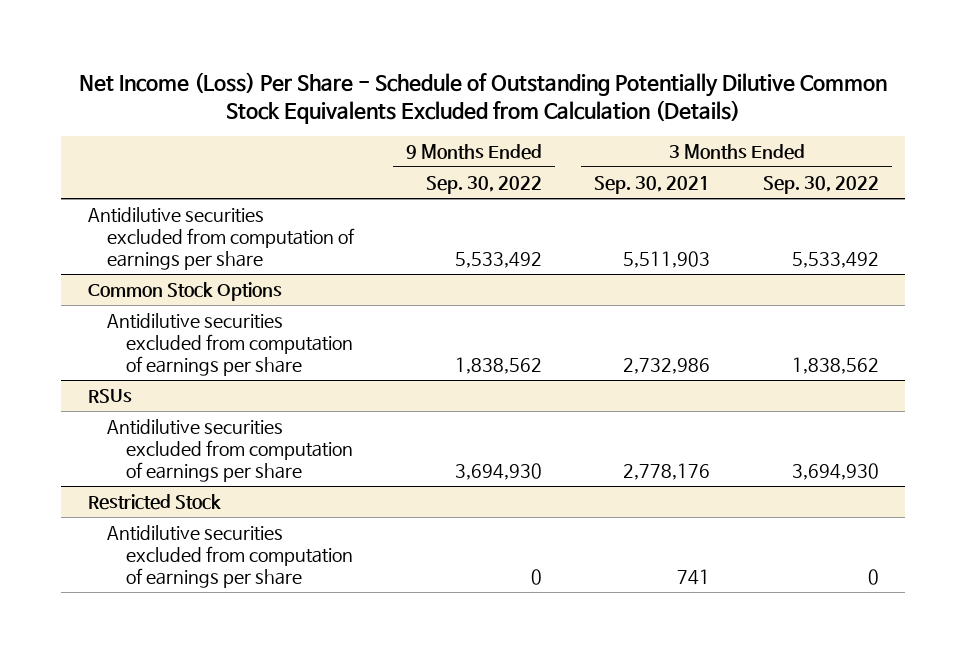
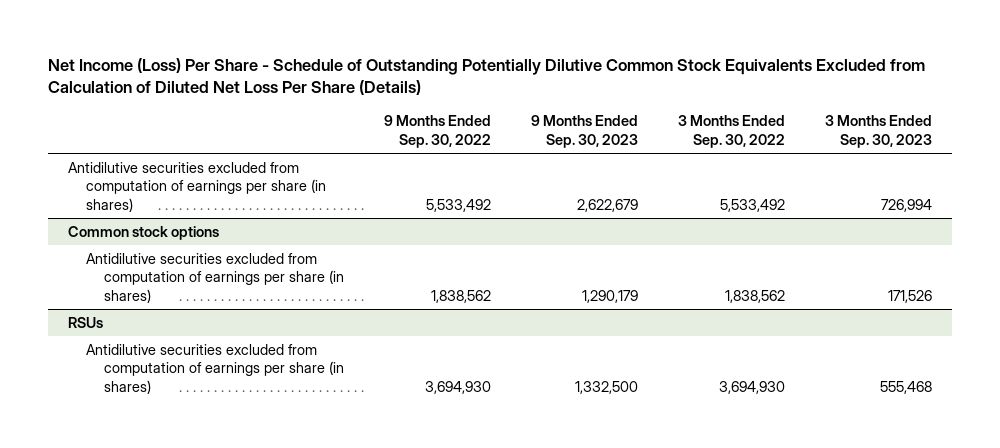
[79,71,888,124] Net Income (Loss) Per Share - Schedule of Outstanding Potentially Dilutive Common Stock Equivalents Excluded from Calculation (Details) -> [48,57,926,95] Net Income (Loss) Per Share - Schedule of Outstanding Potentially Dilutive Common Stock Equivalents Excluded from Calculation of Diluted Net Loss Per Share (Details)
[594,176,711,195] Sep. 30, 2021 -> none
none -> [530,115,638,148] 9 Months Ended Sep. 30, 2023
none -> [824,115,932,148] 3 Months Ended Sep. 30, 2023
[87,207,355,271] Antidilutive securities excluded from computation of earnings per share -> [68,161,326,212] Antidilutive securities excluded from computation of earnings per share (in shares)
[87,282,282,302] Common Stock Options -> [68,225,220,240] Common stock options
[106,313,353,377] Antidilutive securities excluded from computation of earnings per share -> [85,252,344,303] Antidilutive securities excluded from computation of earnings per share (in shares)
[87,494,221,511] Restricted Stock -> none
[106,525,353,589] Antidilutive securities excluded from computation of earnings per share -> none
[106,419,353,483] Antidilutive securities excluded from computation of earnings per share -> [85,343,344,394] Antidilutive securities excluded from computation of earnings per share (in shares)

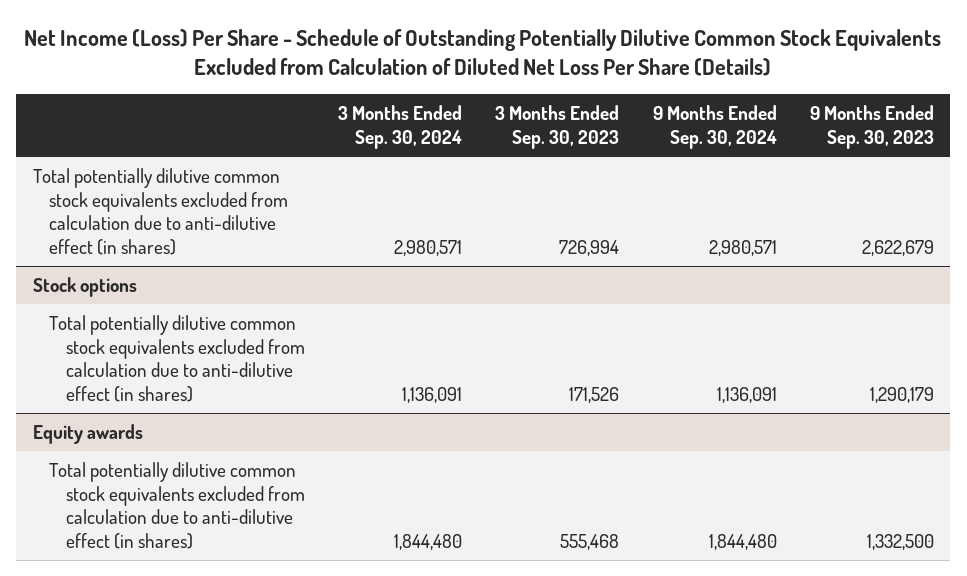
[383,115,491,148] 9 Months Ended Sep. 30, 2022 -> none
[677,115,785,148] 3 Months Ended Sep. 30, 2022 -> none
none -> [338,105,463,149] 3 Months Ended Sep. 30, 2024
none -> [652,105,777,149] 9 Months Ended Sep. 30, 2024
[68,316,104,328] RSUs -> none
[68,161,326,212] Antidilutive securities excluded from computation of earnings per share (in shares) -> [32,168,289,255] Total potentially dilutive common stock equivalents excluded from calculation due to anti-dilutive effect (in shares)
[68,225,220,240] Common stock options -> [32,277,137,298] Stock options
[85,252,344,303] Antidilutive securities excluded from computation of earnings per share (in shares) -> [49,315,305,402] Total potentially dilutive common stock equivalents excluded from calculation due to anti-dilutive effect (in shares)
none -> [32,424,143,445] Equity awards
[85,343,344,394] Antidilutive securities excluded from computation of earnings per share (in shares) -> [49,462,305,549] Total potentially dilutive common stock equivalents excluded from calculation due to anti-dilutive effect (in shares)

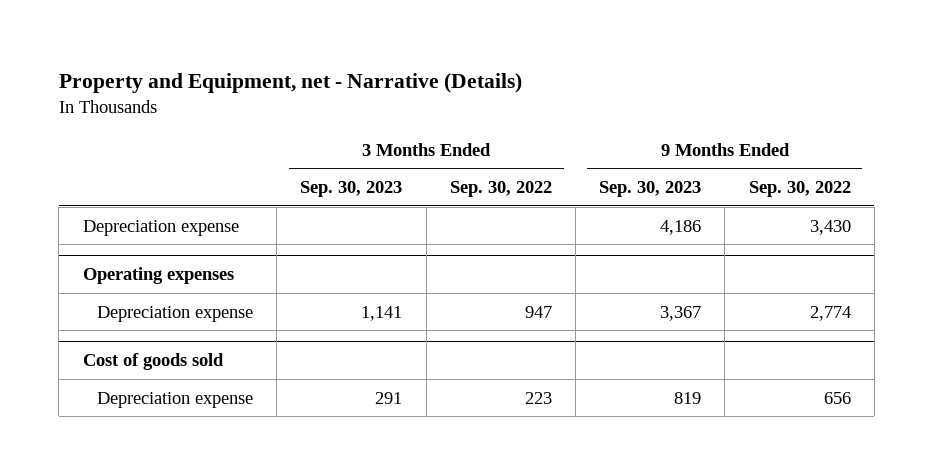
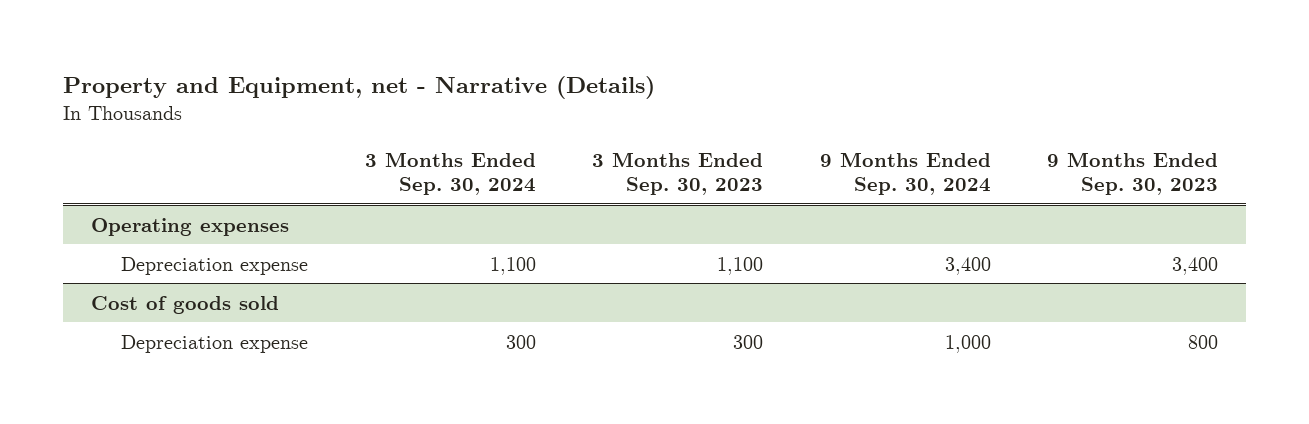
[449,181,552,198] Sep. 30, 2022 -> none
[748,181,851,198] Sep. 30, 2022 -> none
none -> [364,151,536,195] 3 Months Ended Sep. 30, 2024
none -> [819,151,991,195] 9 Months Ended Sep. 30, 2024
[82,219,239,236] Depreciation expense -> none
[361,305,403,321] 1,141 -> [717,256,764,275] 1,100
[660,305,702,321] 3,367 -> [1172,256,1219,275] 3,400
[375,391,403,404] 291 -> [733,334,764,349] 300
[674,391,702,404] 819 -> [1188,334,1219,349] 800

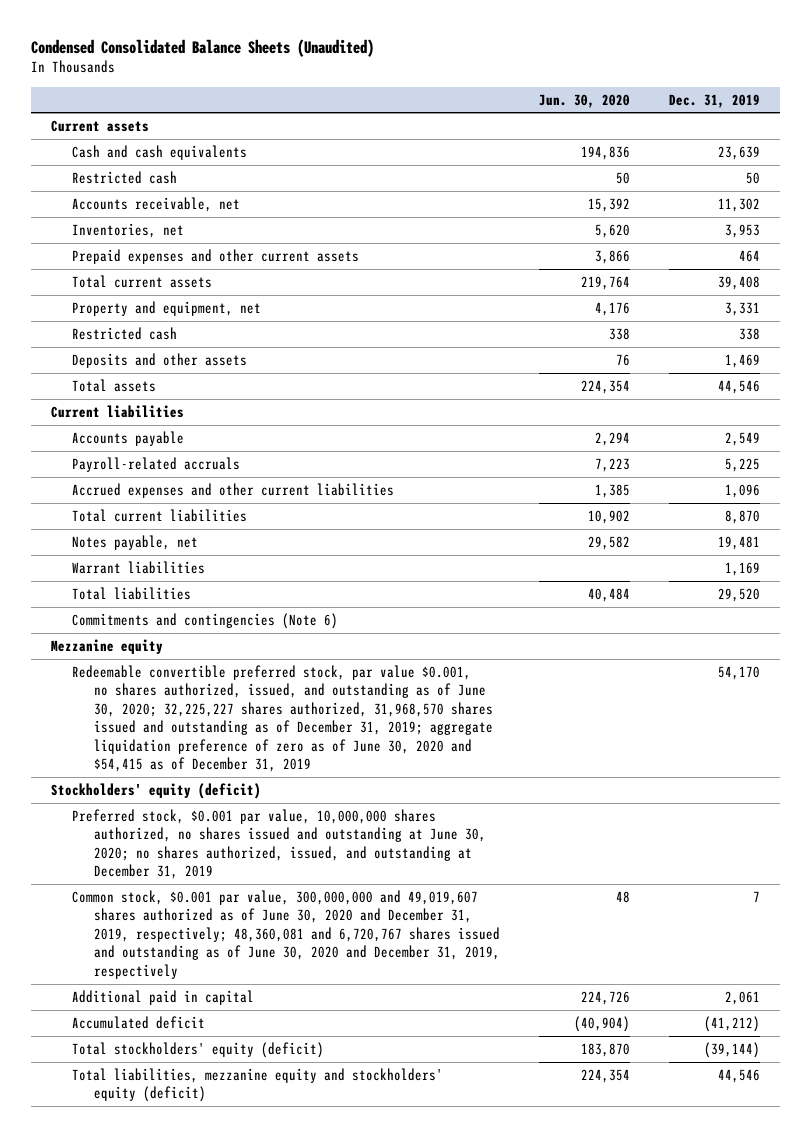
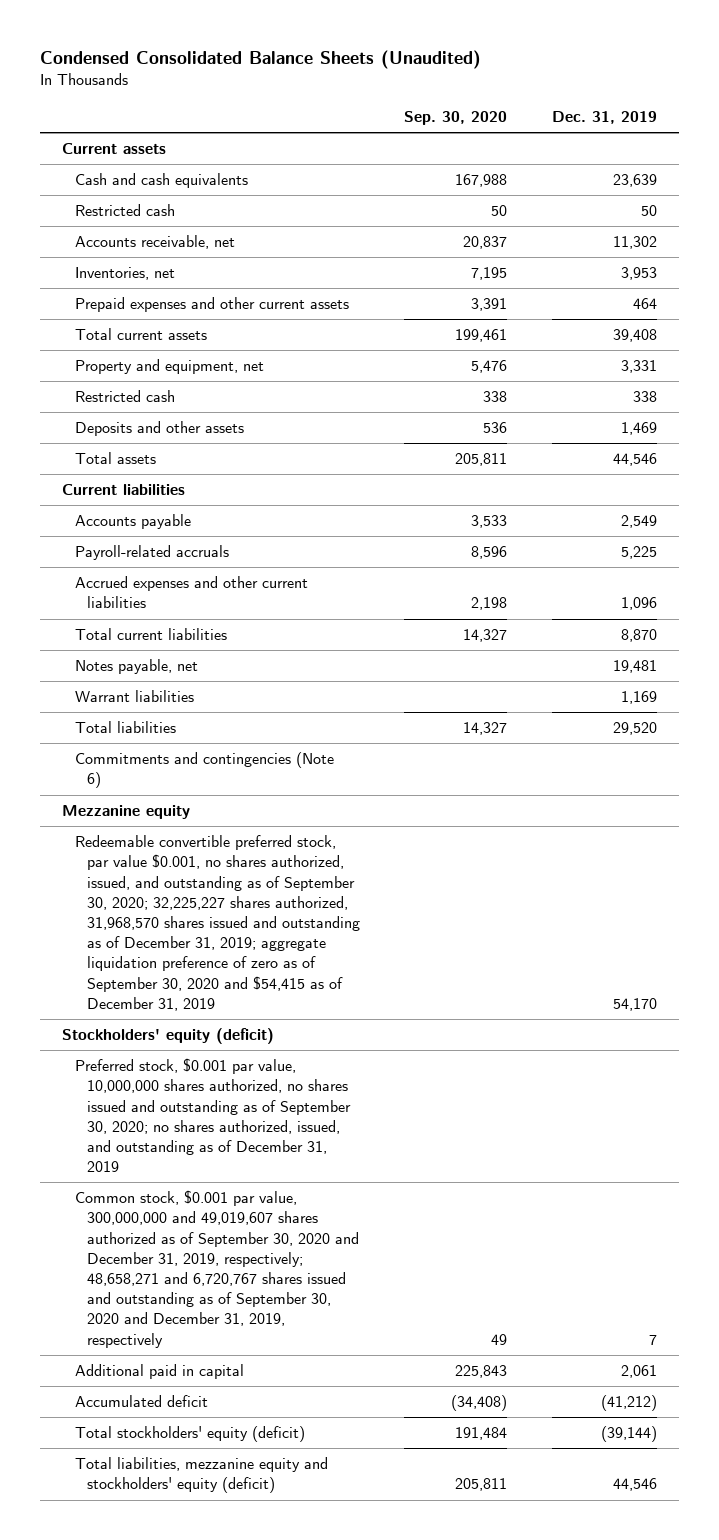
[539,93,631,108] Jun. 30, 2020 -> none
none -> [404,111,508,126] Sep. 30, 2020
[72,664,494,773] Redeemable convertible preferred stock, par value $0.001, no shares authorized, issued, and outstanding as of June 30, 2020; 32,225,227 shares authorized, 31,968,570 shares issued and outstanding as of December 31, 2019; aggregate liquidation preference of zero as of June 30, 2020 and $54,415 as of December 31, 2019 -> [74,835,360,1011] Redeemable convertible preferred stock, par value $0.001, no shares authorized, issued, and outstanding as of September 30, 2020; 32,225,227 shares authorized, 31,968,570 shares issued and outstanding as of December 31, 2019; aggregate liquidation preference of zero as of September 30, 2020 and $54,415 as of December 31, 2019
[72,808,487,880] Preferred stock, $0.001 par value, 10,000,000 shares authorized, no shares issued and outstanding at June 30, 2020; no shares authorized, issued, and outstanding at December 31, 2019 -> [74,1058,351,1173] Preferred stock, $0.001 par value, 10,000,000 shares authorized, no shares issued and outstanding as of September 30, 2020; no shares authorized, issued, and outstanding as of December 31, 2019
[72,889,501,979] Common stock, $0.001 par value, 300,000,000 and 49,019,607 shares authorized as of June 30, 2020 and December 31, 2019, respectively; 48,360,081 and 6,720,767 shares issued and outstanding as of June 30, 2020 and December 31, 2019, respectively -> [74,1190,359,1348] Common stock, $0.001 par value, 300,000,000 and 49,019,607 shares authorized as of September 30, 2020 and December 31, 2019, respectively; 48,658,271 and 6,720,767 shares issued and outstanding as of September 30, 2020 and December 31, 2019, respectively

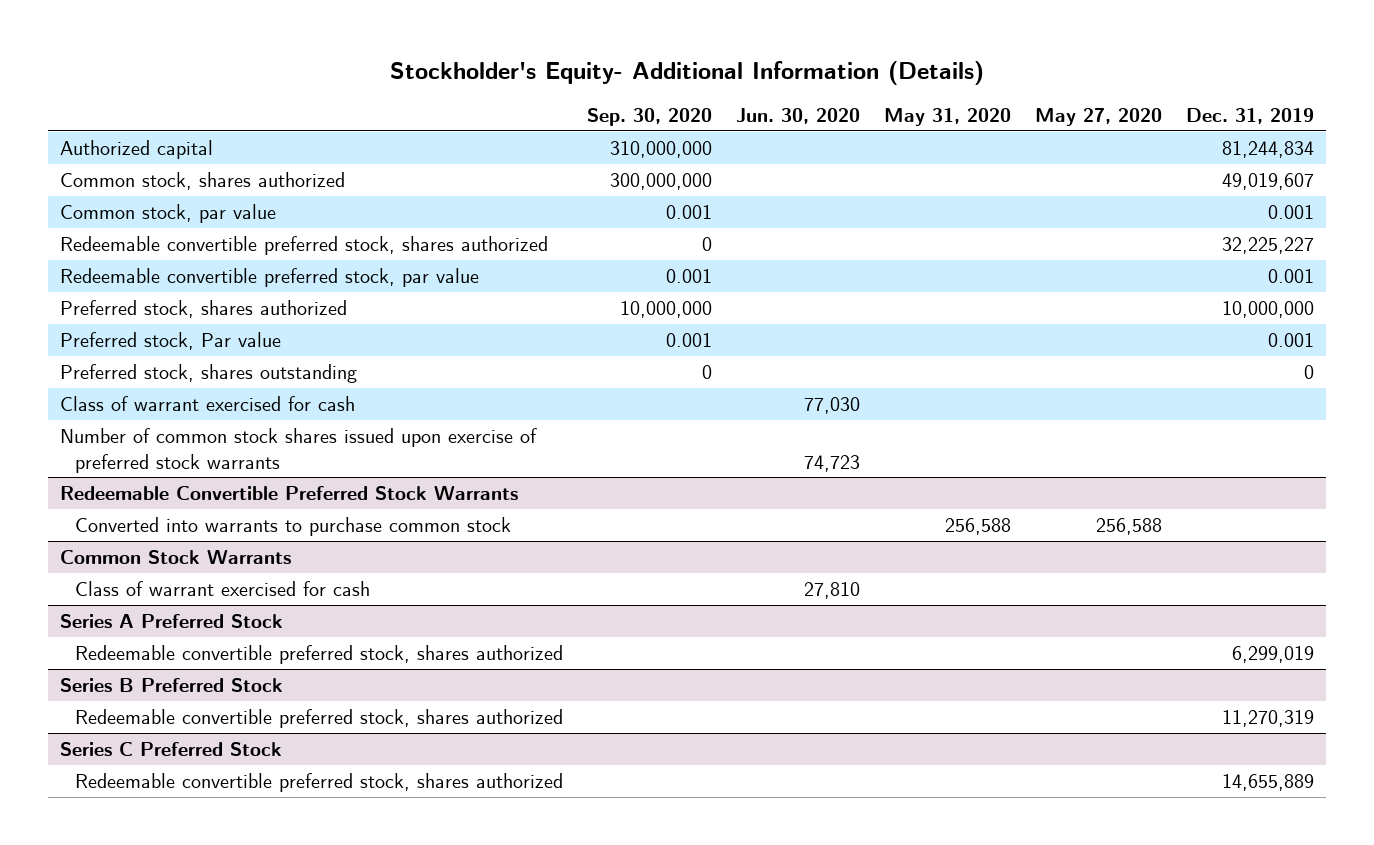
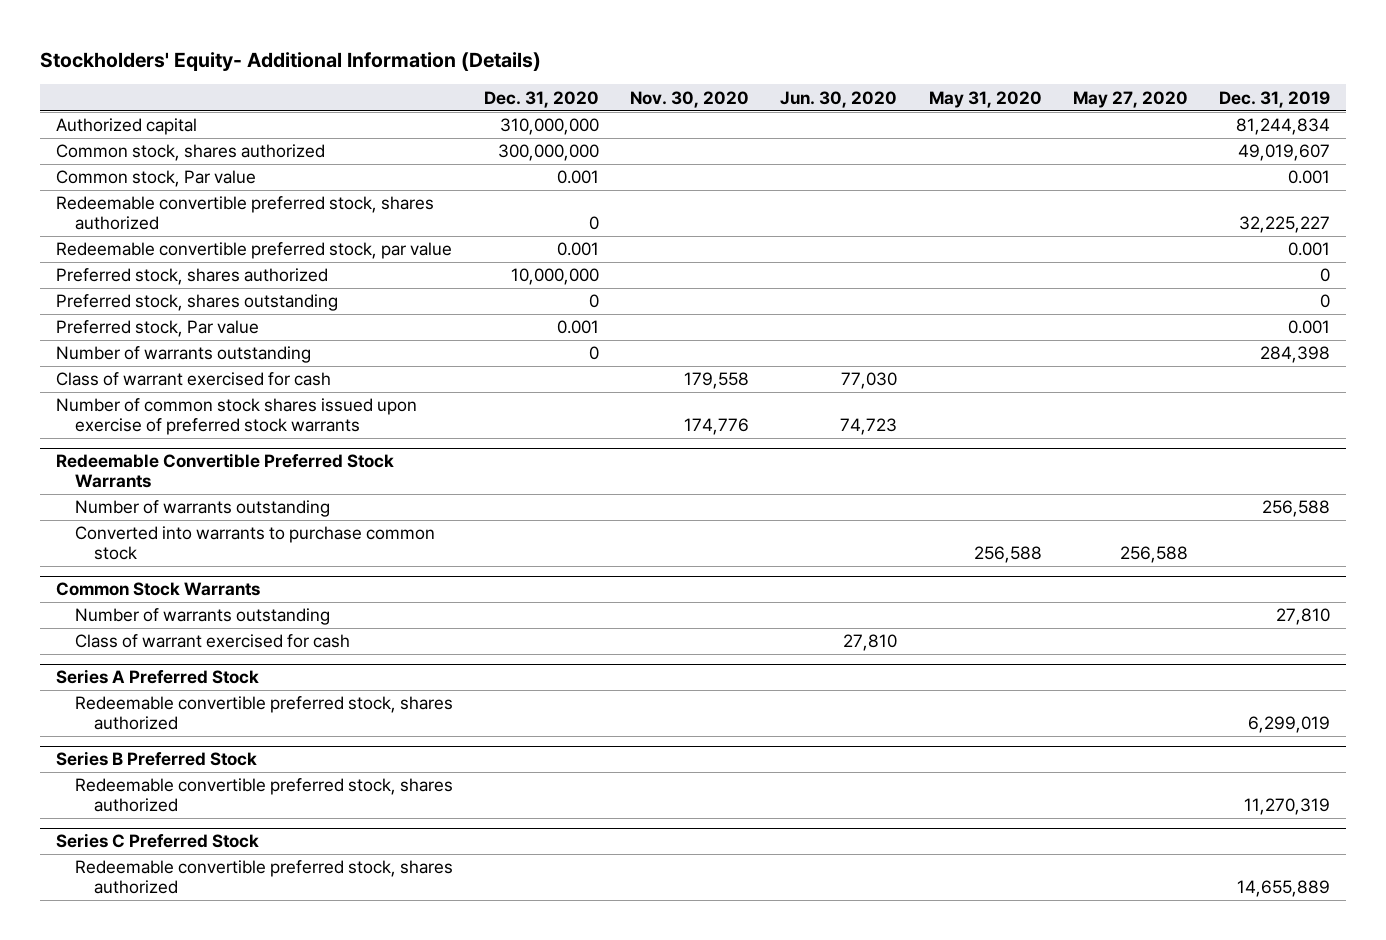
[389,60,984,85] Stockholder's Equity- Additional Information (Details) -> [40,52,542,72] Stockholders' Equity- Additional Information (Details)
[586,108,712,127] Sep. 30, 2020 -> none
none -> [484,90,600,108] Dec. 31, 2020
none -> [630,90,750,108] Nov. 30, 2020
[59,203,276,223] Common stock, par value -> [55,170,256,188] Common stock, Par value
[1222,300,1315,318] 10,000,000 -> [1319,268,1330,283] 0
[59,331,281,350] Preferred stock, Par value -> [55,320,259,338] Preferred stock, Par value
none -> [55,346,311,364] Number of warrants outstanding
none -> [74,500,330,518] Number of warrants outstanding
none -> [74,608,330,626] Number of warrants outstanding

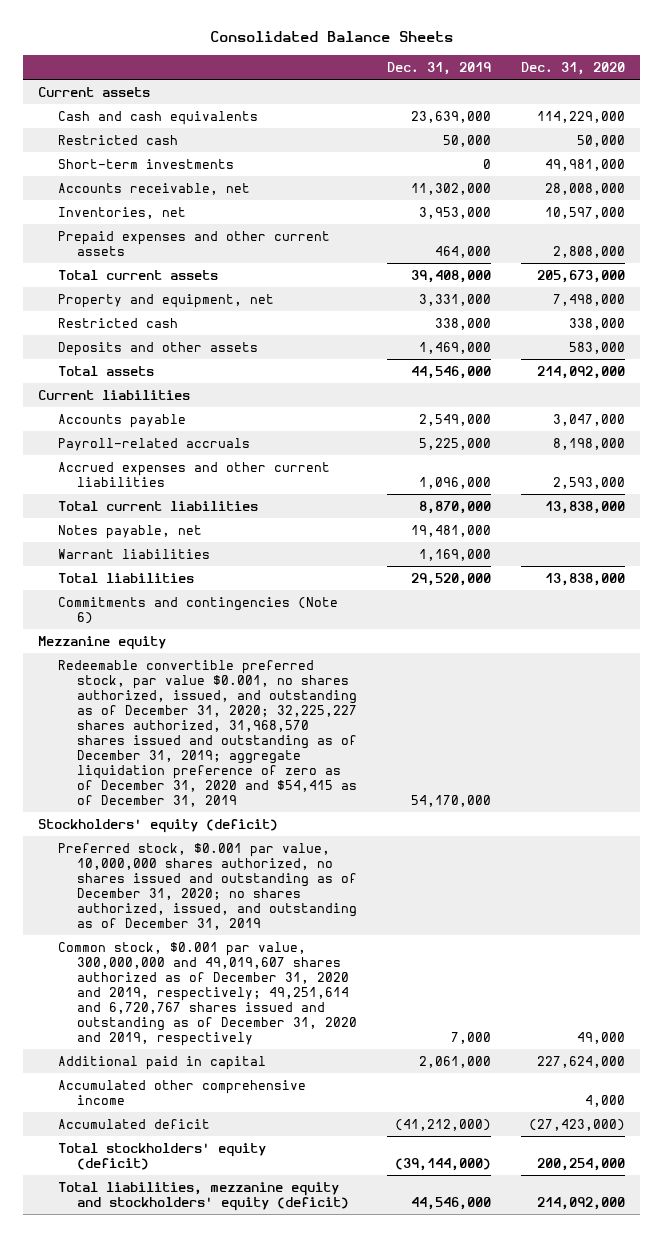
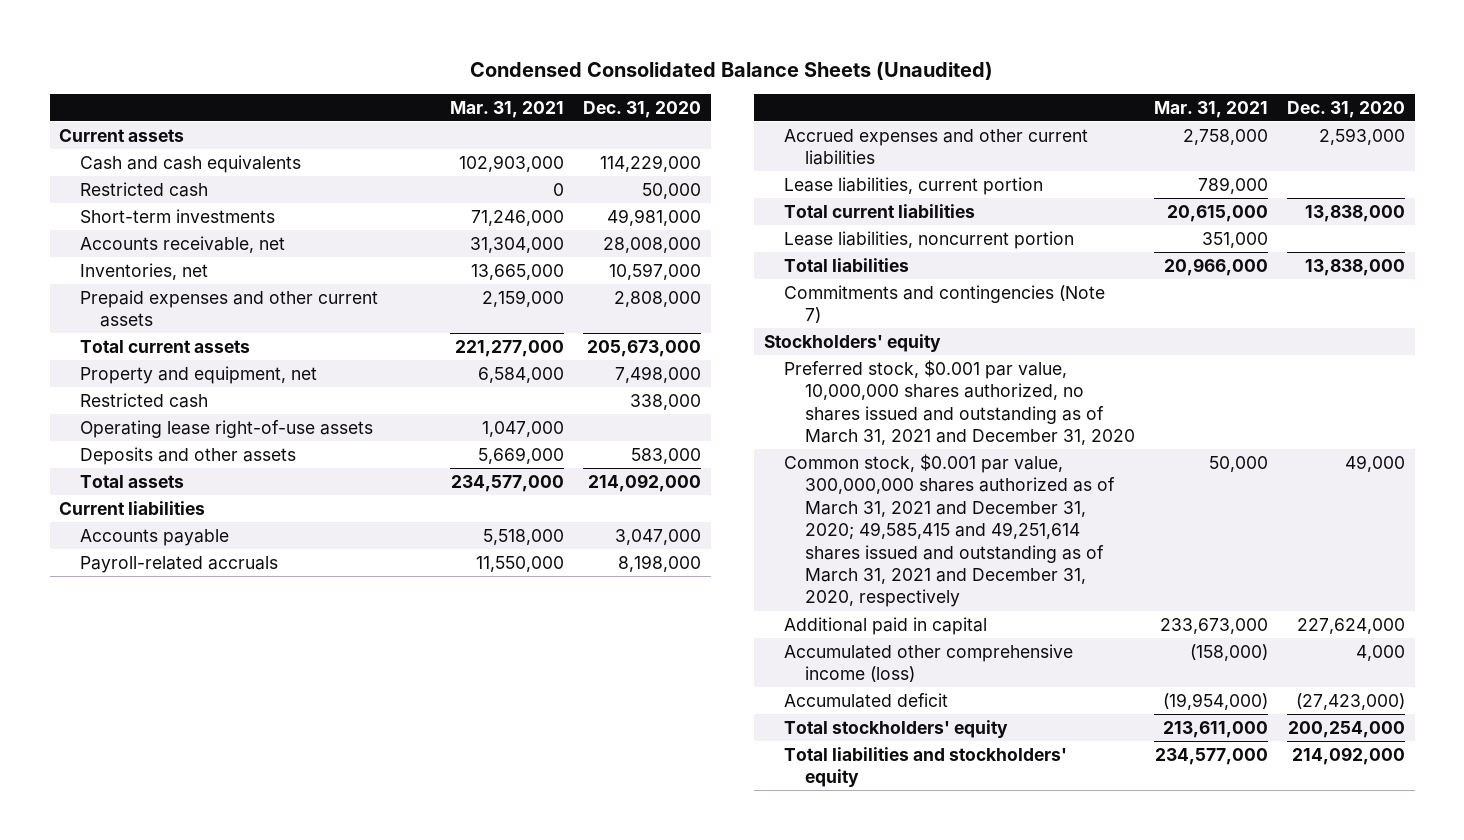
[209,31,453,43] Consolidated Balance Sheets -> [470,60,994,80] Condensed Consolidated Balance Sheets (Unaudited)
[387,61,492,75] Dec. 31, 2019 -> none
none -> [449,100,564,118] Mar. 31, 2021
none -> [79,419,373,438] Operating lease right-of-use assets
none -> [784,176,1044,195] Lease liabilities, current portion
[57,524,202,539] Notes payable, net -> none
[57,548,210,559] Warrant liabilities -> none
none -> [784,230,1075,249] Lease liabilities, noncurrent portion
[38,635,167,650] Mezzanine equity -> none
[57,659,358,807] Redeemable convertible preferred stock, par value $0.001, no shares authorized, issued, and outstanding as of December 31, 2020; 32,225,227 shares authorized, 31,968,570 shares issued and outstanding as of December 31, 2019; aggregate liquidation preference of zero as of December 31, 2020 and $54,415 as of December 31, 2019 -> none
[57,596,338,624] Commitments and contingencies (Note 6) -> [784,284,1106,324] Commitments and contingencies (Note 7)
[38,818,279,833] Stockholders' equity (deficit) -> [763,333,941,352] Stockholders' equity
[57,842,358,930] Preferred stock, $0.001 par value, 10,000,000 shares authorized, no shares issued and outstanding as of December 31, 2020; no shares authorized, issued, and outstanding as of December 31, 2019 -> [784,359,1135,446] Preferred stock, $0.001 par value, 10,000,000 shares authorized, no shares issued and outstanding as of March 31, 2021 and December 31, 2020
[57,941,358,1046] Common stock, $0.001 par value, 300,000,000 and 49,019,607 shares authorized as of December 31, 2020 and 2019, respectively; 49,251,614 and 6,720,767 shares issued and outstanding as of December 31, 2020 and 2019, respectively -> [784,453,1115,608] Common stock, $0.001 par value, 300,000,000 shares authorized as of March 31, 2021 and December 31, 2020; 49,585,415 and 49,251,614 shares issued and outstanding as of March 31, 2021 and December 31, 2020, respectively
[57,1079,306,1105] Accumulated other comprehensive income -> [784,643,1074,683] Accumulated other comprehensive income (loss)
[57,1142,266,1170] Total stockholders' equity (deficit) -> [784,719,1009,738] Total stockholders' equity
[57,1181,350,1211] Total liabilities, mezzanine equity and stockholders' equity (deficit) -> [784,746,1068,788] Total liabilities and stockholders' equity

